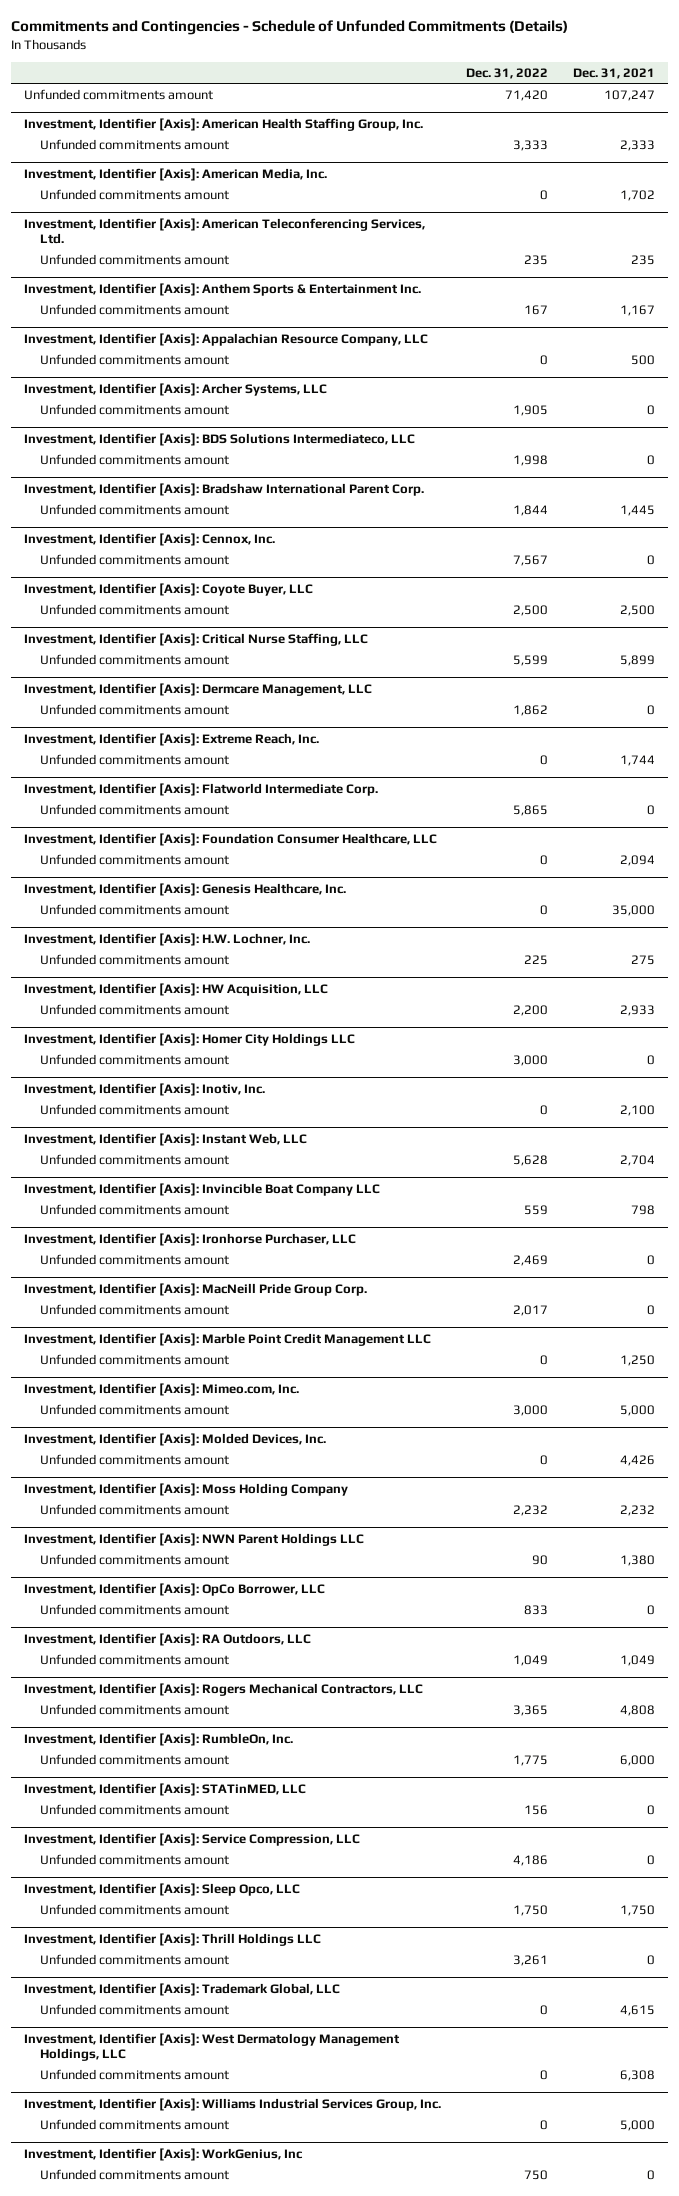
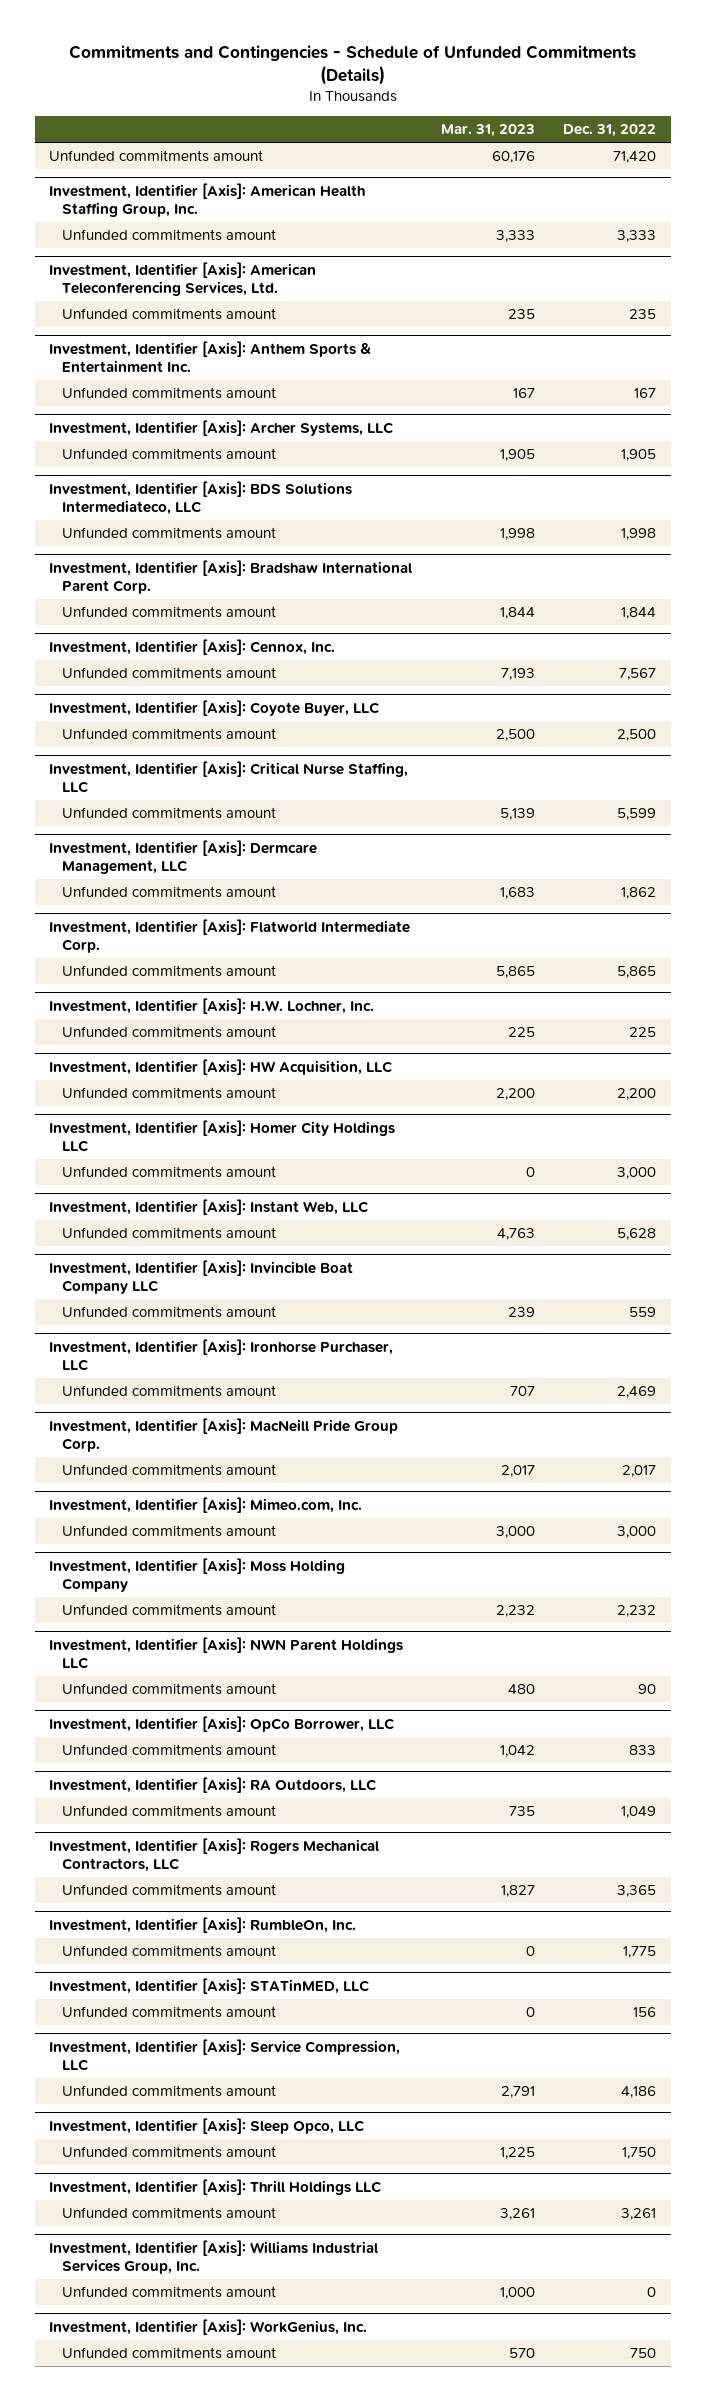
[572,67,655,79] Dec. 31, 2021 -> none
none -> [440,124,535,138] Mar. 31, 2023
[23,167,327,181] Investment, Identifier [Axis]: American Media, Inc. -> none
[39,188,229,200] Unfunded commitments amount -> none
[23,332,428,346] Investment, Identifier [Axis]: Appalachian Resource Company, LLC -> none
[39,353,229,365] Unfunded commitments amount -> none
[23,732,319,746] Investment, Identifier [Axis]: Extreme Reach, Inc. -> none
[39,753,229,765] Unfunded commitments amount -> none
[23,832,437,846] Investment, Identifier [Axis]: Foundation Consumer Healthcare, LLC -> none
[39,853,229,865] Unfunded commitments amount -> none
[23,882,346,896] Investment, Identifier [Axis]: Genesis Healthcare, Inc. -> none
[39,903,229,915] Unfunded commitments amount -> none
[23,1082,265,1096] Investment, Identifier [Axis]: Inotiv, Inc. -> none
[39,1103,229,1115] Unfunded commitments amount -> none
[23,1332,431,1346] Investment, Identifier [Axis]: Marble Point Credit Management LLC -> none
[39,1353,229,1365] Unfunded commitments amount -> none
[23,1432,326,1446] Investment, Identifier [Axis]: Molded Devices, Inc. -> none
[39,1453,229,1465] Unfunded commitments amount -> none
[23,1982,340,1996] Investment, Identifier [Axis]: Trademark Global, LLC -> none
[39,2003,229,2015] Unfunded commitments amount -> none
[23,2032,400,2061] Investment, Identifier [Axis]: West Dermatology Management Holdings, LLC -> none
[39,2068,229,2080] Unfunded commitments amount -> none
[23,2147,303,2161] Investment, Identifier [Axis]: WorkGenius, Inc -> [49,2318,368,2335] Investment, Identifier [Axis]: WorkGenius, Inc.

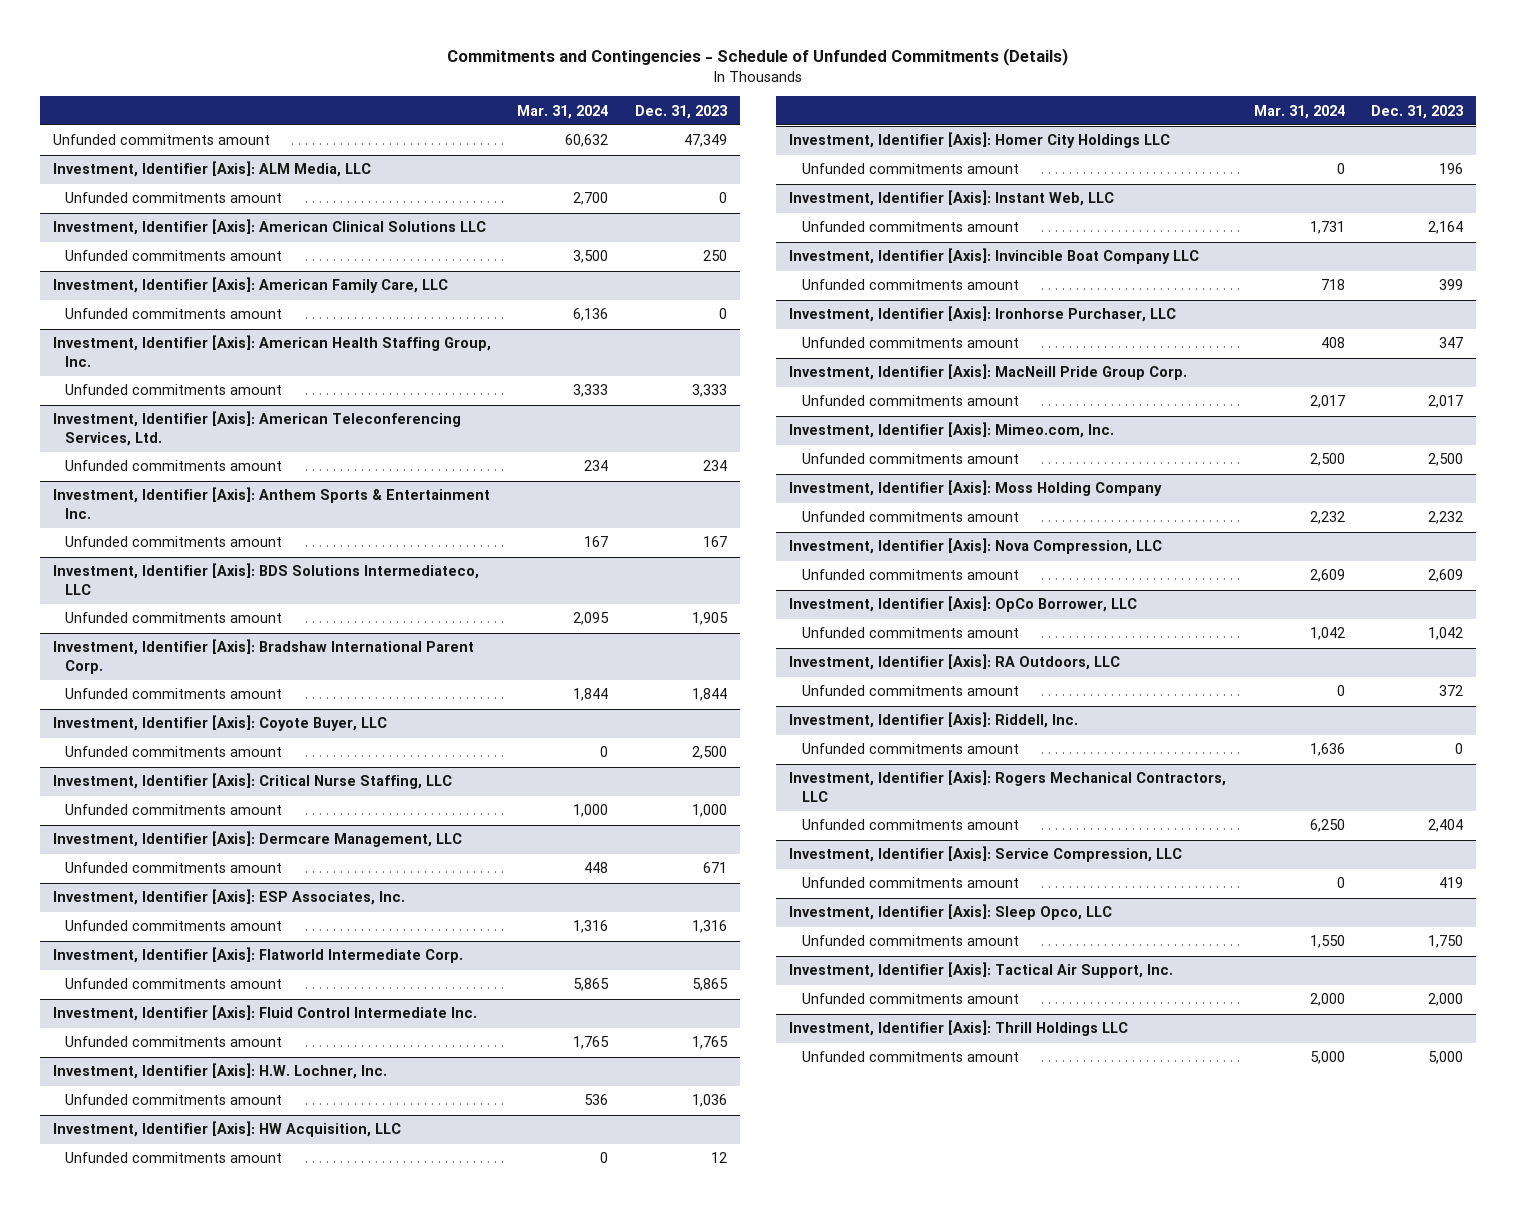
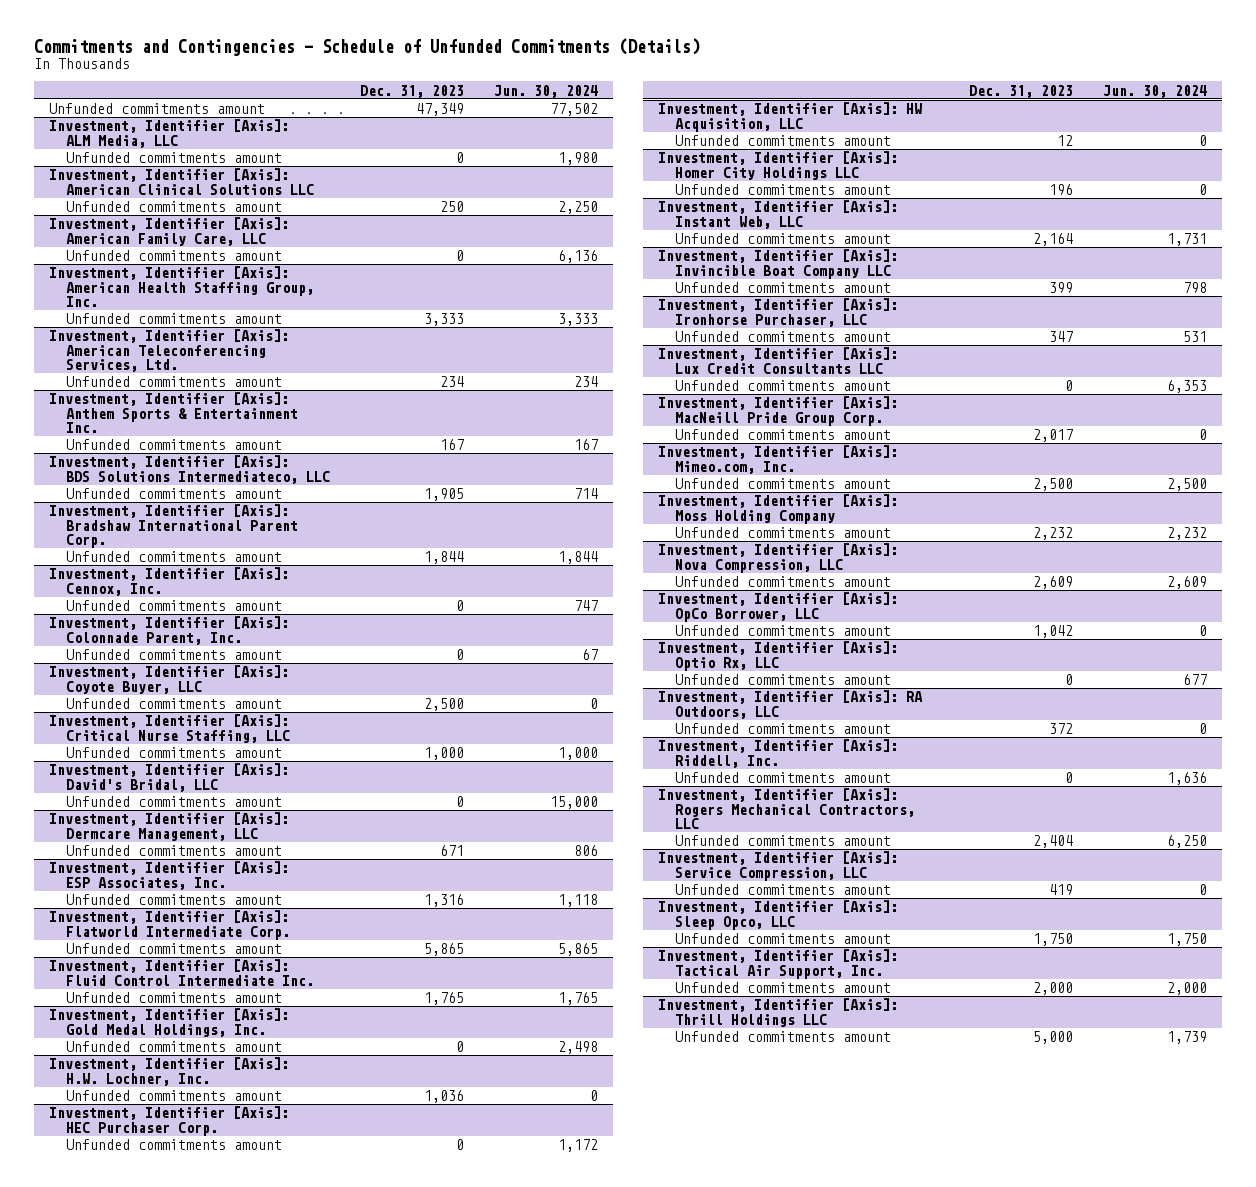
[517,104,609,119] Mar. 31, 2024 -> none
none -> [493,84,598,98] Jun. 30, 2024
none -> [49,567,290,596] Investment, Identifier [Axis]: Cennox, Inc.
none -> [65,600,282,612] Unfunded commitments amount
none -> [49,616,290,645] Investment, Identifier [Axis]: Colonnade Parent, Inc.
none -> [65,649,282,661] Unfunded commitments amount
none -> [49,763,290,792] Investment, Identifier [Axis]: David's Bridal, LLC
none -> [65,796,282,808] Unfunded commitments amount
none -> [49,1008,290,1037] Investment, Identifier [Axis]: Gold Medal Holdings, Inc.
none -> [65,1041,282,1053] Unfunded commitments amount
none -> [49,1106,290,1136] Investment, Identifier [Axis]: HEC Purchaser Corp.
none -> [65,1139,282,1151] Unfunded commitments amount
none -> [658,347,899,374] Investment, Identifier [Axis]: Lux Credit Consultants LLC
none -> [674,380,891,392] Unfunded commitments amount
none -> [658,641,899,671] Investment, Identifier [Axis]: Optio Rx, LLC
none -> [674,674,891,686] Unfunded commitments amount

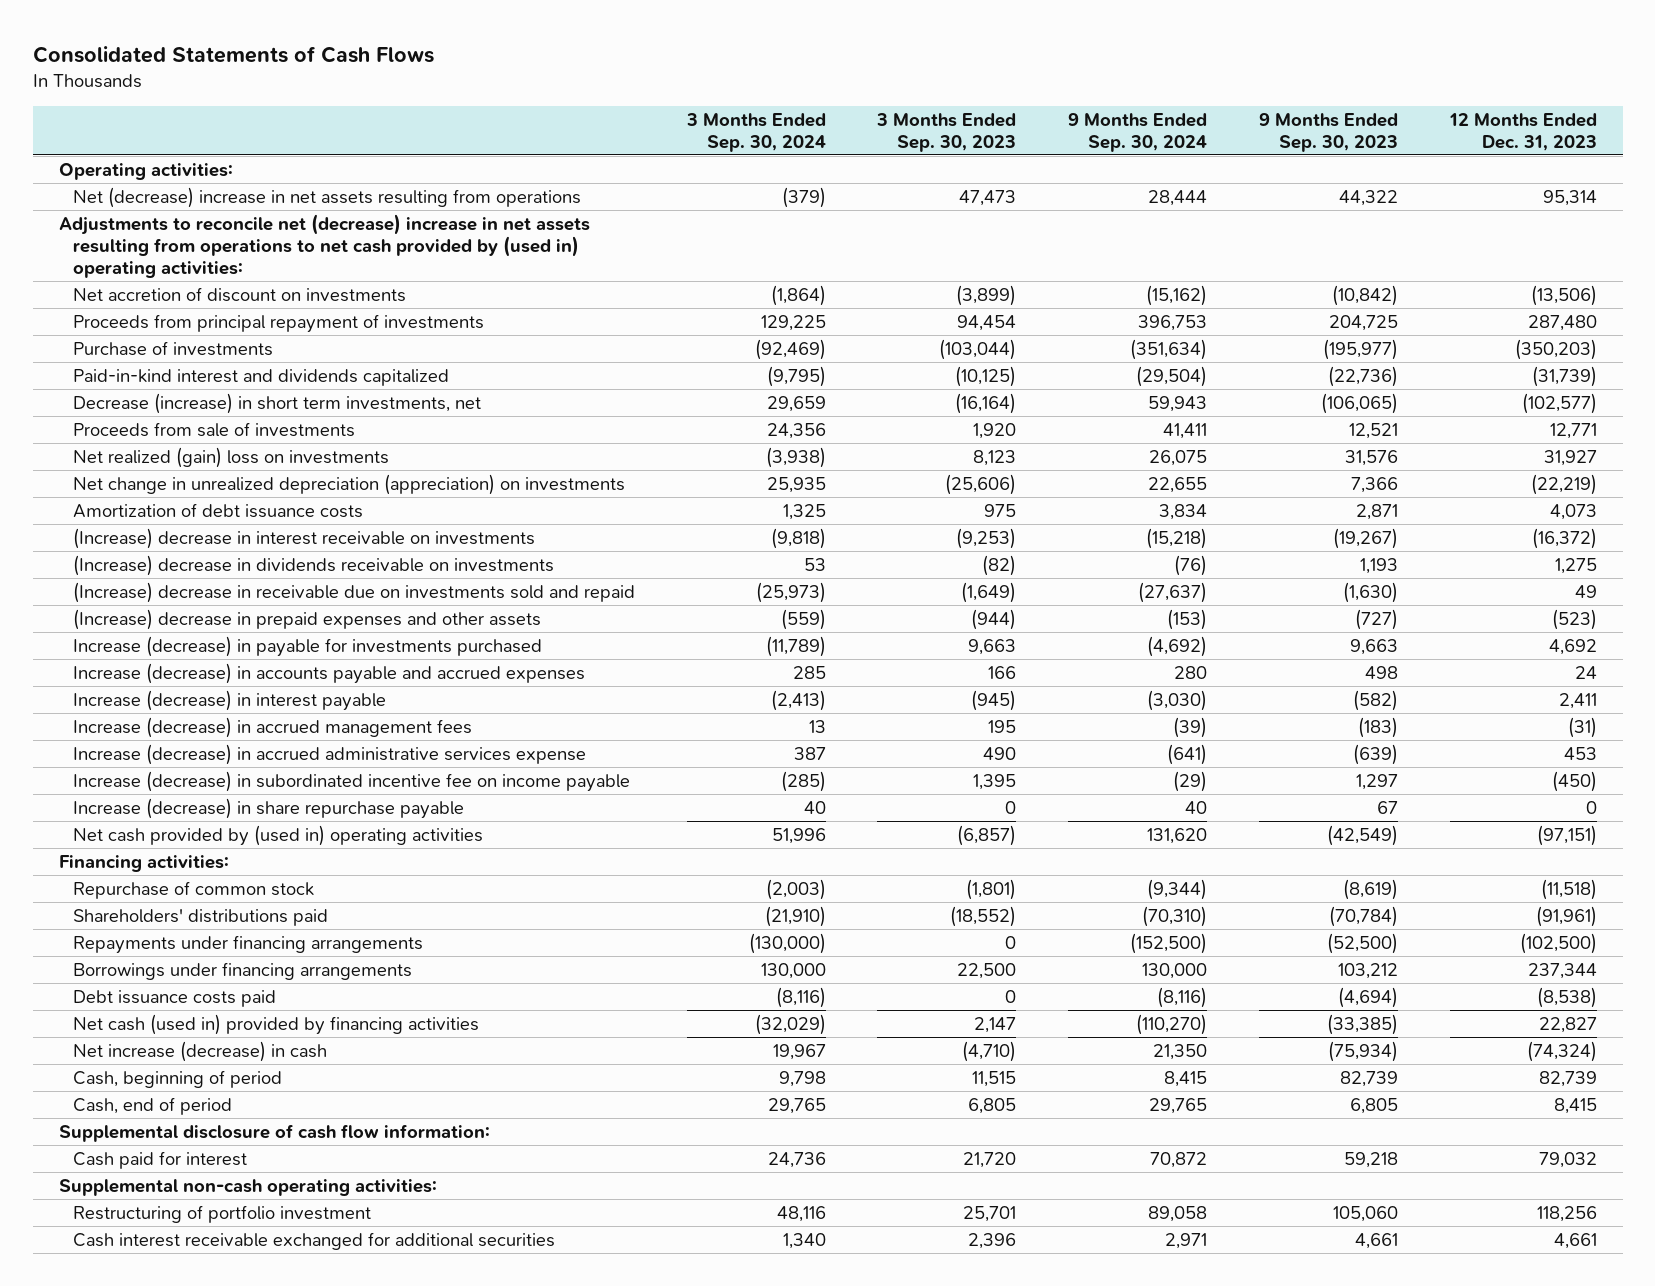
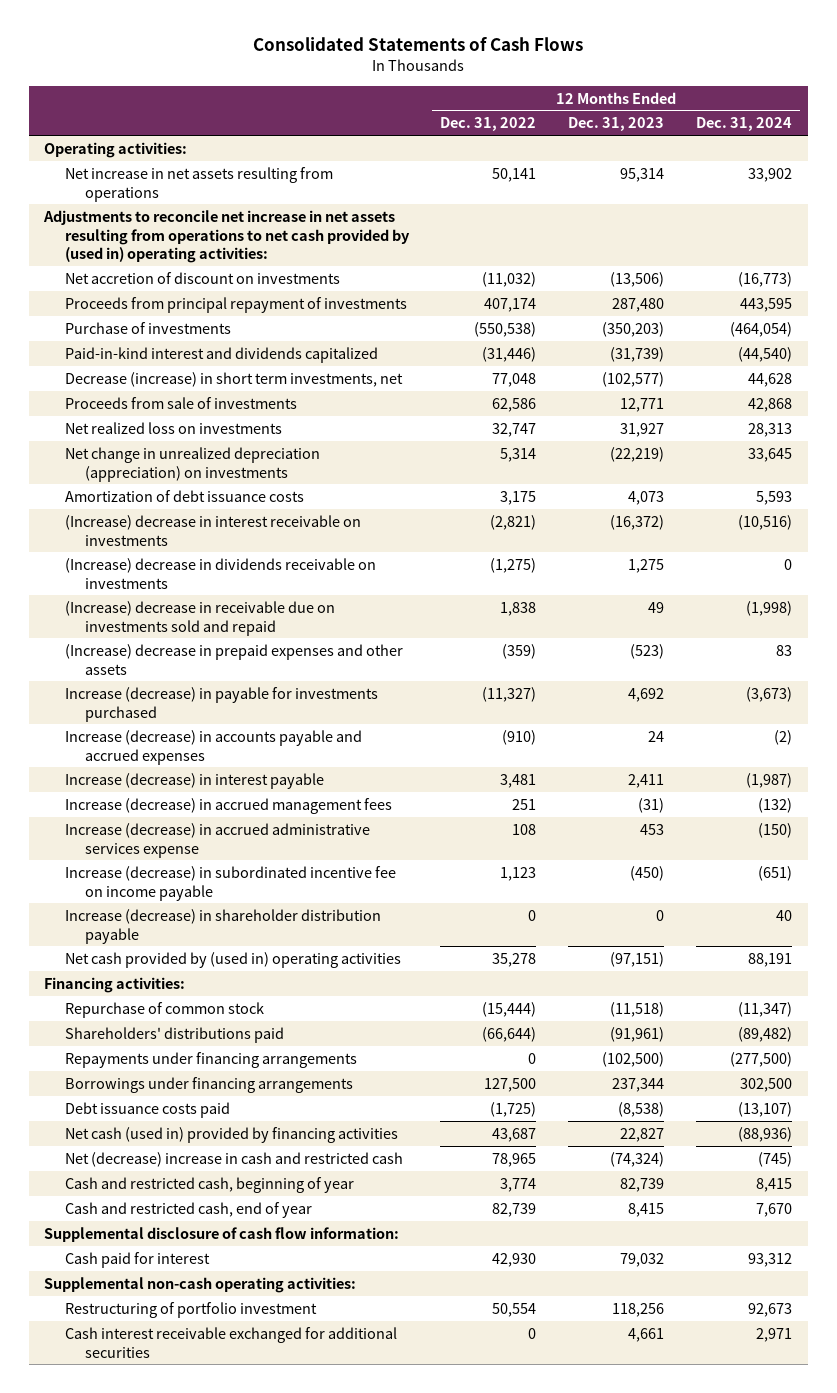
[685,112,826,152] 3 Months Ended Sep. 30, 2024 -> none
[876,112,1017,152] 3 Months Ended Sep. 30, 2023 -> none
[1068,112,1208,152] 9 Months Ended Sep. 30, 2024 -> none
[1258,112,1398,152] 9 Months Ended Sep. 30, 2023 -> none
none -> [440,117,537,132] Dec. 31, 2022
none -> [696,117,793,132] Dec. 31, 2024
[72,186,581,208] Net (decrease) increase in net assets resulting from operations -> [64,166,333,202] Net increase in net assets resulting from operations
[58,213,590,279] Adjustments to reconcile net (decrease) increase in net assets resulting from operations to net cash provided by (used in) operating activities: -> [43,209,410,264] Adjustments to reconcile net increase in net assets resulting from operations to net cash provided by (used in) operating activities:
[72,446,389,468] Net realized (gain) loss on investments -> [64,421,282,434] Net realized loss on investments
[72,797,464,819] Increase (decrease) in share repurchase payable -> [64,908,381,944] Increase (decrease) in shareholder distribution payable
[72,1040,327,1062] Net increase (decrease) in cash -> [64,1151,403,1167] Net (decrease) increase in cash and restricted cash
[72,1069,282,1088] Cash, beginning of period -> [64,1176,354,1193] Cash and restricted cash, beginning of year
[72,1096,232,1115] Cash, end of period -> [64,1201,312,1218] Cash and restricted cash, end of year

